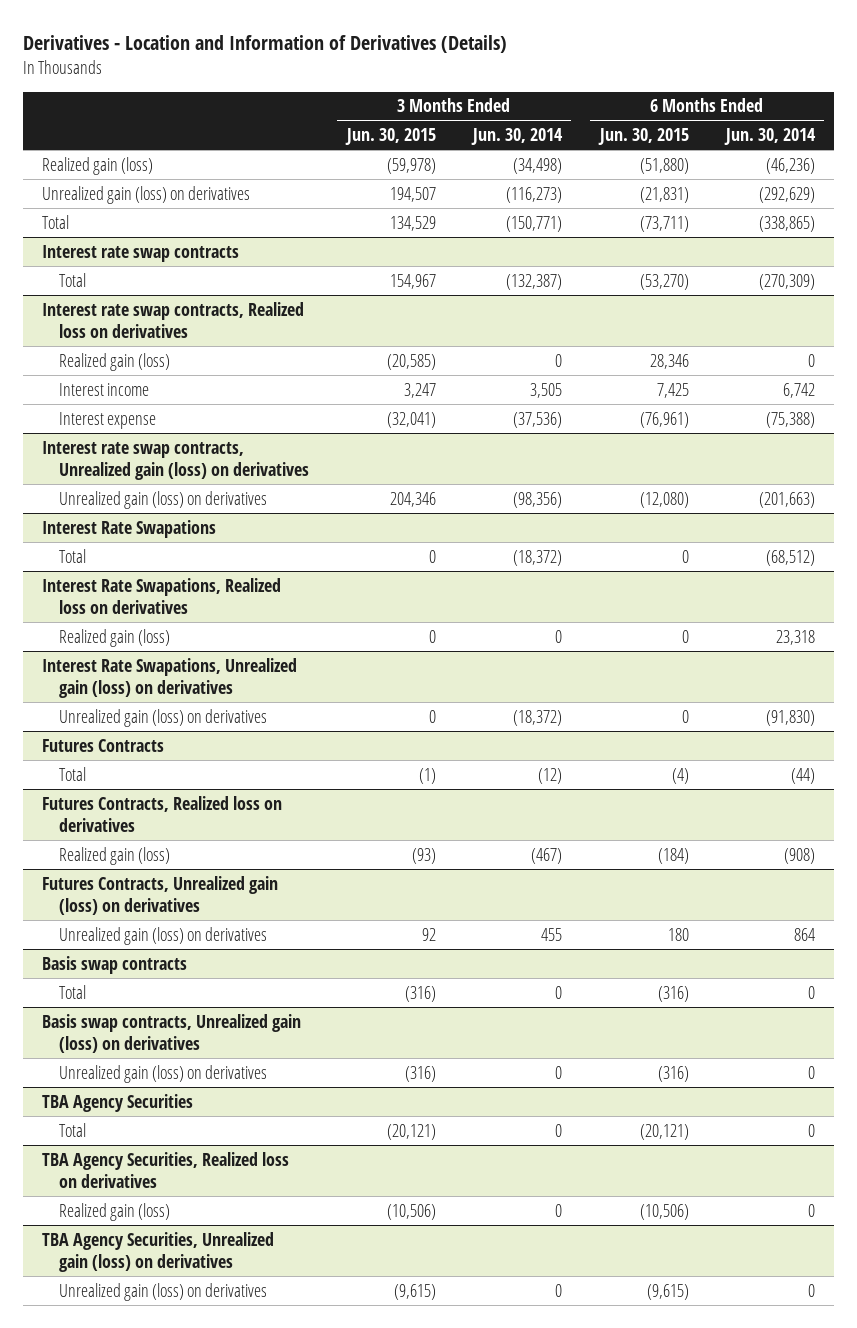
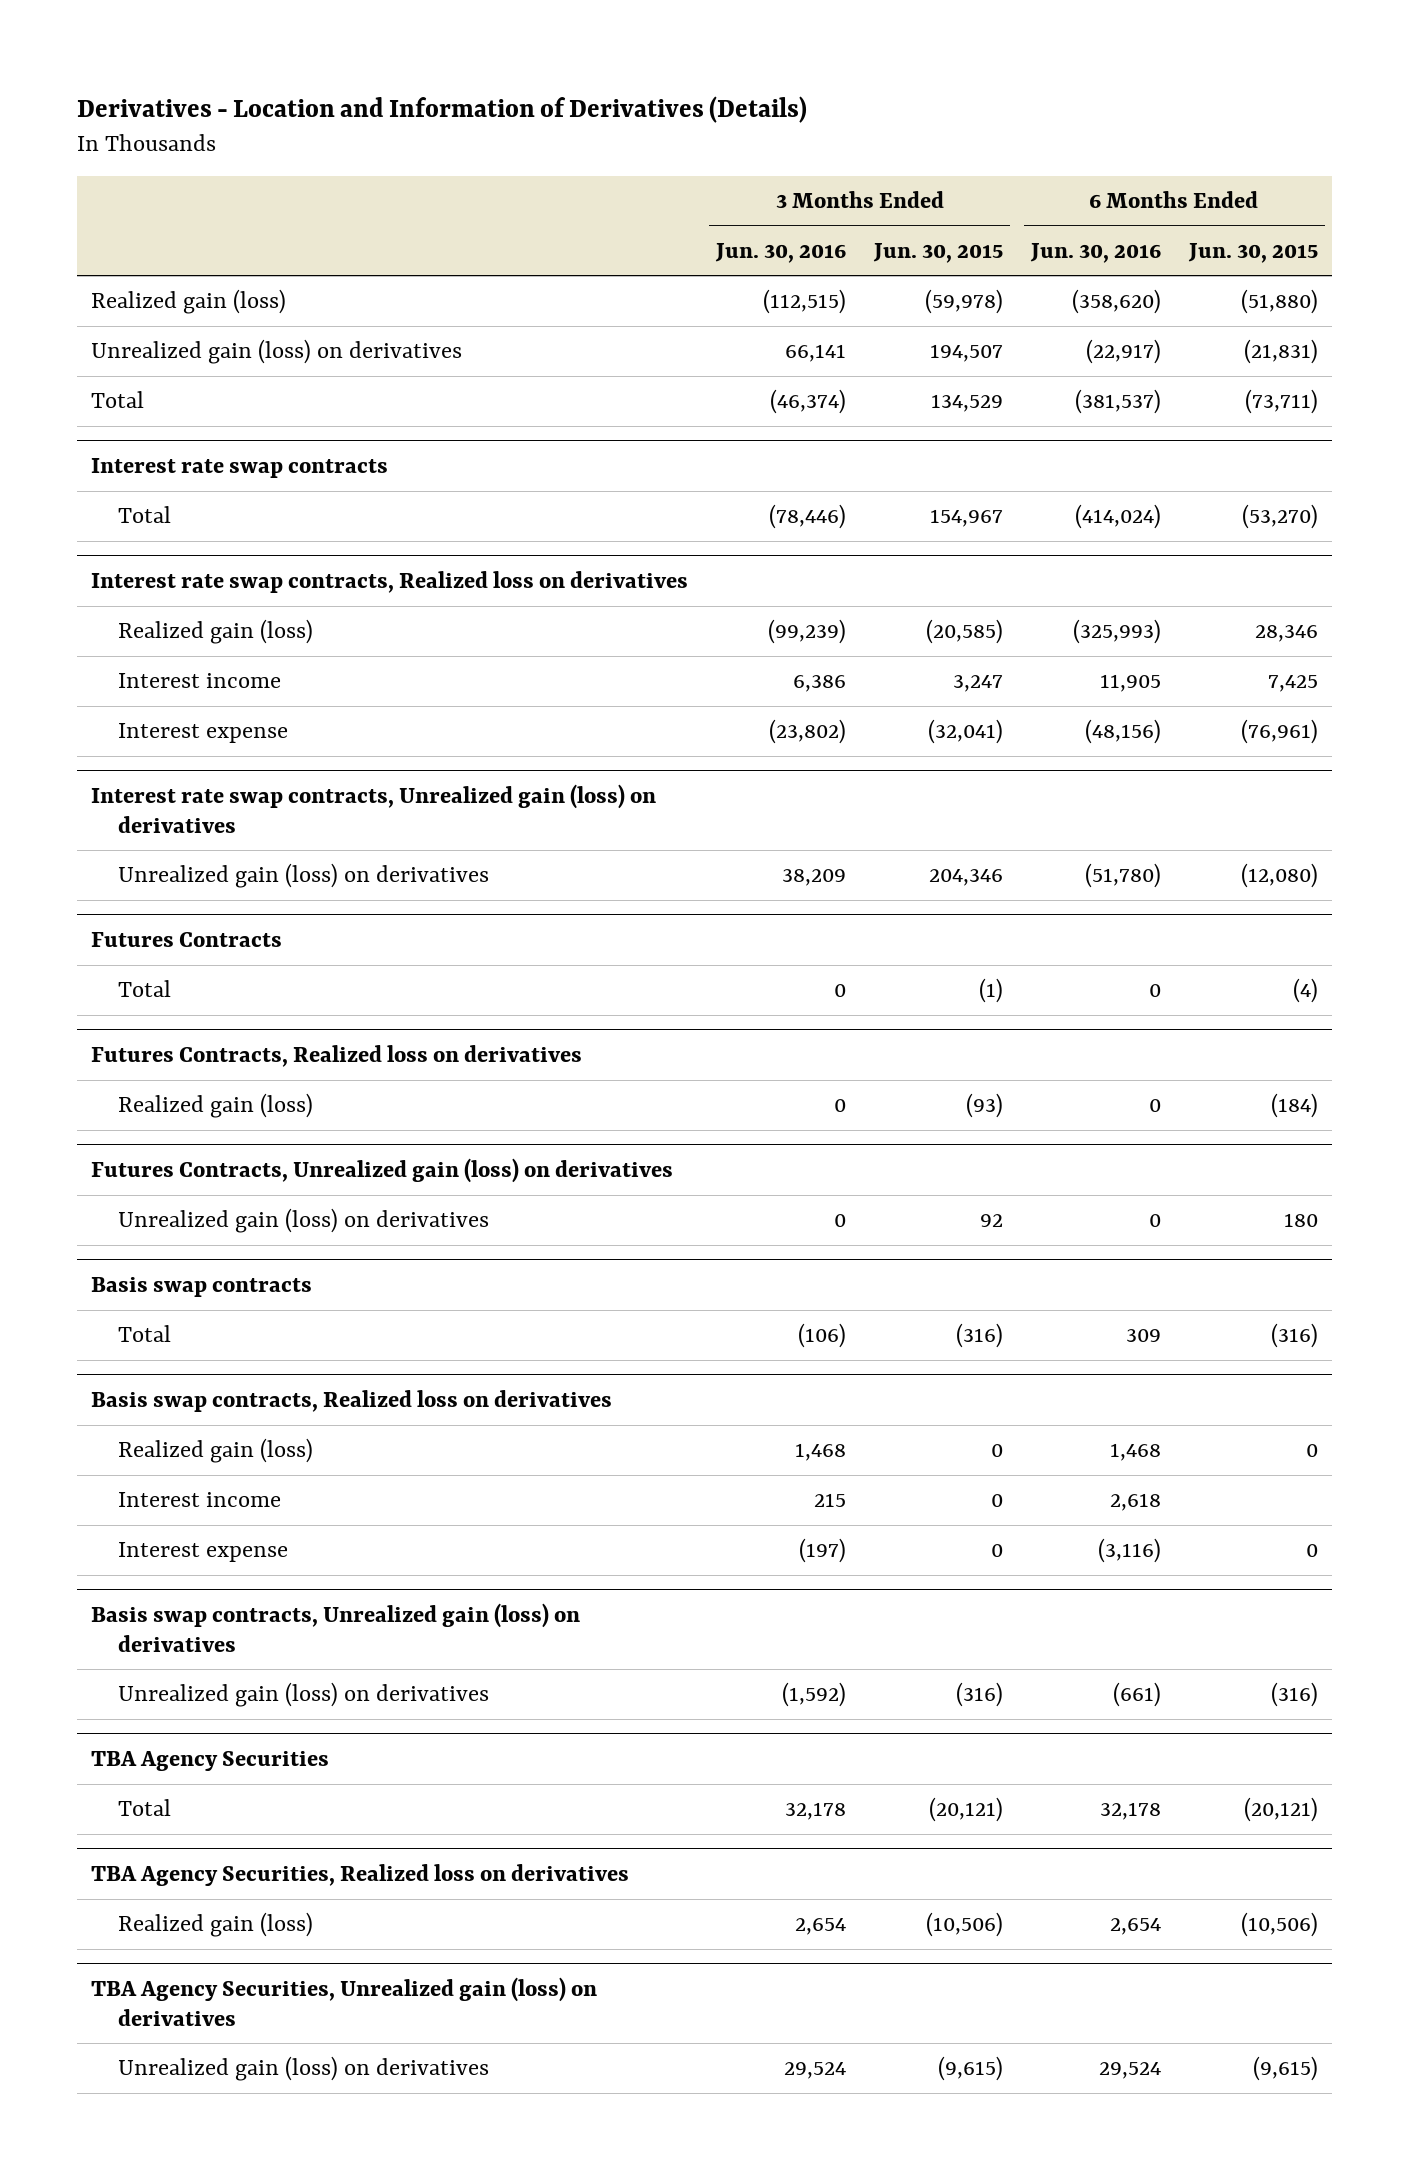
[471,128,564,146] Jun. 30, 2014 -> none
[724,128,817,146] Jun. 30, 2014 -> none
none -> [715,242,847,263] Jun. 30, 2016
none -> [1029,242,1161,263] Jun. 30, 2016
[41,519,216,538] Interest Rate Swapations -> none
[59,548,87,563] Total -> none
[41,577,281,615] Interest Rate Swapations, Realized loss on derivatives -> none
[59,628,171,647] Realized gain (loss) -> none
[41,657,297,699] Interest Rate Swapations, Unrealized gain (loss) on derivatives -> none
[59,708,268,727] Unrealized gain (loss) on derivatives -> none
none -> [91,1389,613,1412] Basis swap contracts, Realized loss on derivatives
none -> [117,1437,313,1463] Realized gain (loss)
none -> [117,1491,281,1507] Interest income
none -> [117,1541,288,1562] Interest expense

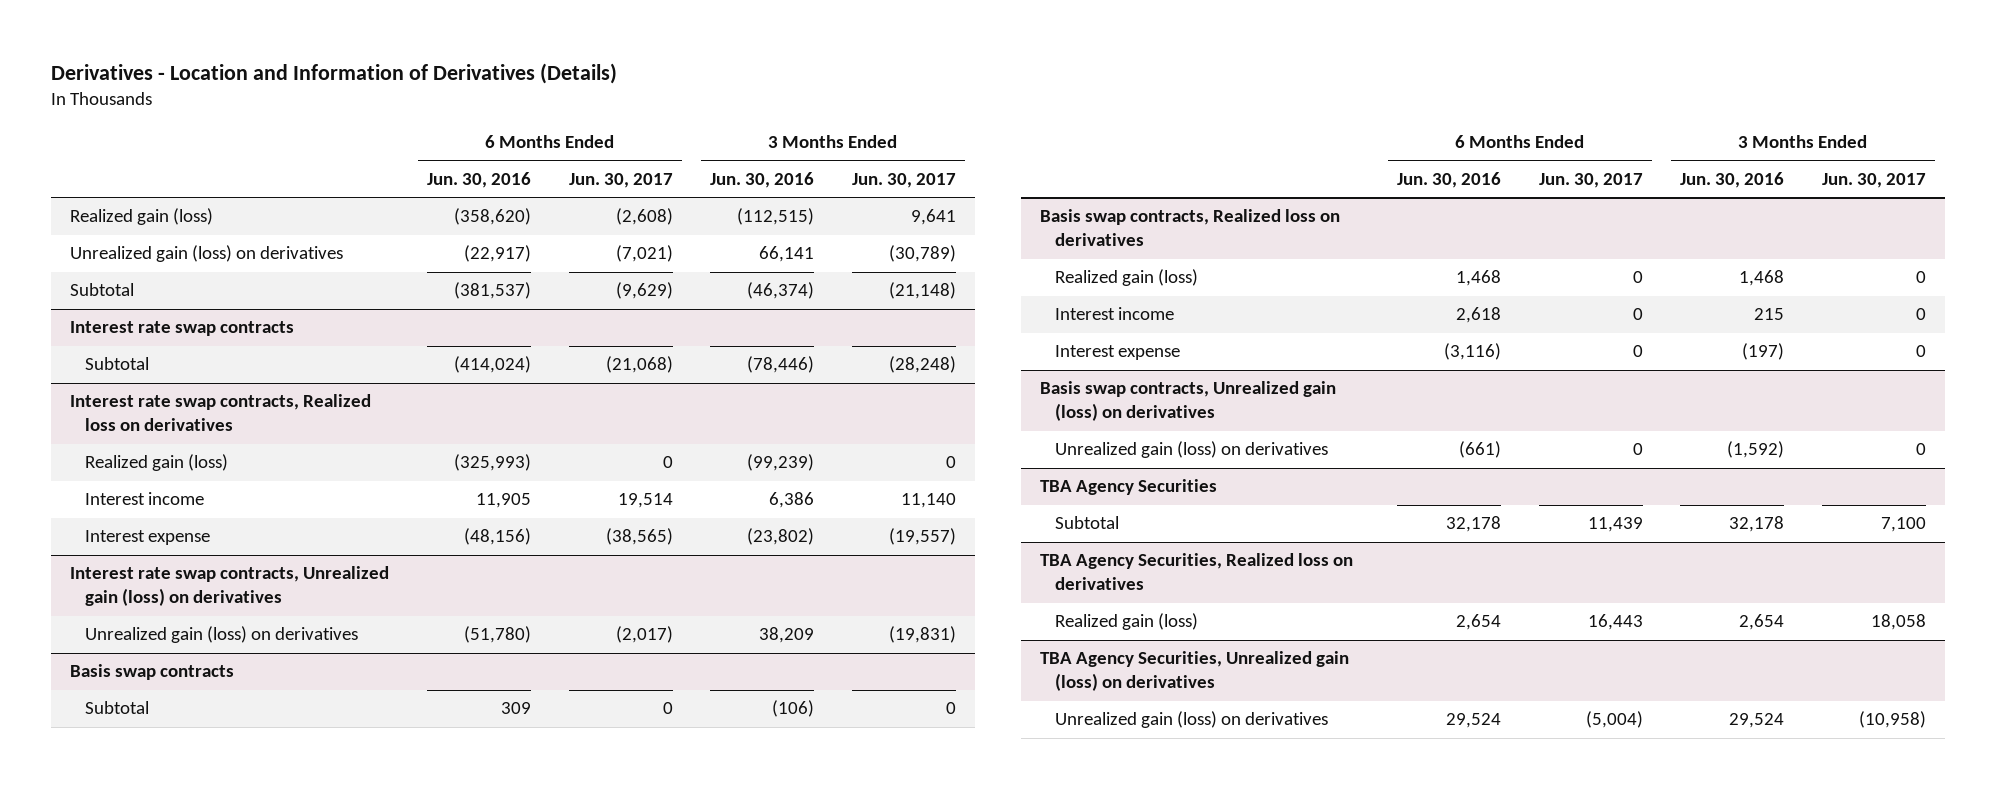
[872,242,1003,263] Jun. 30, 2015 -> none
[1187,242,1318,263] Jun. 30, 2015 -> none
none -> [568,172,673,188] Jun. 30, 2017
none -> [852,172,957,188] Jun. 30, 2017
[91,390,145,408] Total -> [70,283,135,297] Subtotal
[117,505,171,523] Total -> [85,357,150,371] Subtotal
[91,931,283,947] Futures Contracts -> none
[117,979,171,997] Total -> none
[91,1044,583,1067] Futures Contracts, Realized loss on derivatives -> none
[117,1092,313,1118] Realized gain (loss) -> none
[91,1157,674,1183] Futures Contracts, Unrealized gain (loss) on derivatives -> none
[117,1207,489,1233] Unrealized gain (loss) on derivatives -> none
[117,1324,171,1342] Total -> [85,701,150,715] Subtotal
[117,1798,171,1816] Total -> [1055,516,1120,530] Subtotal

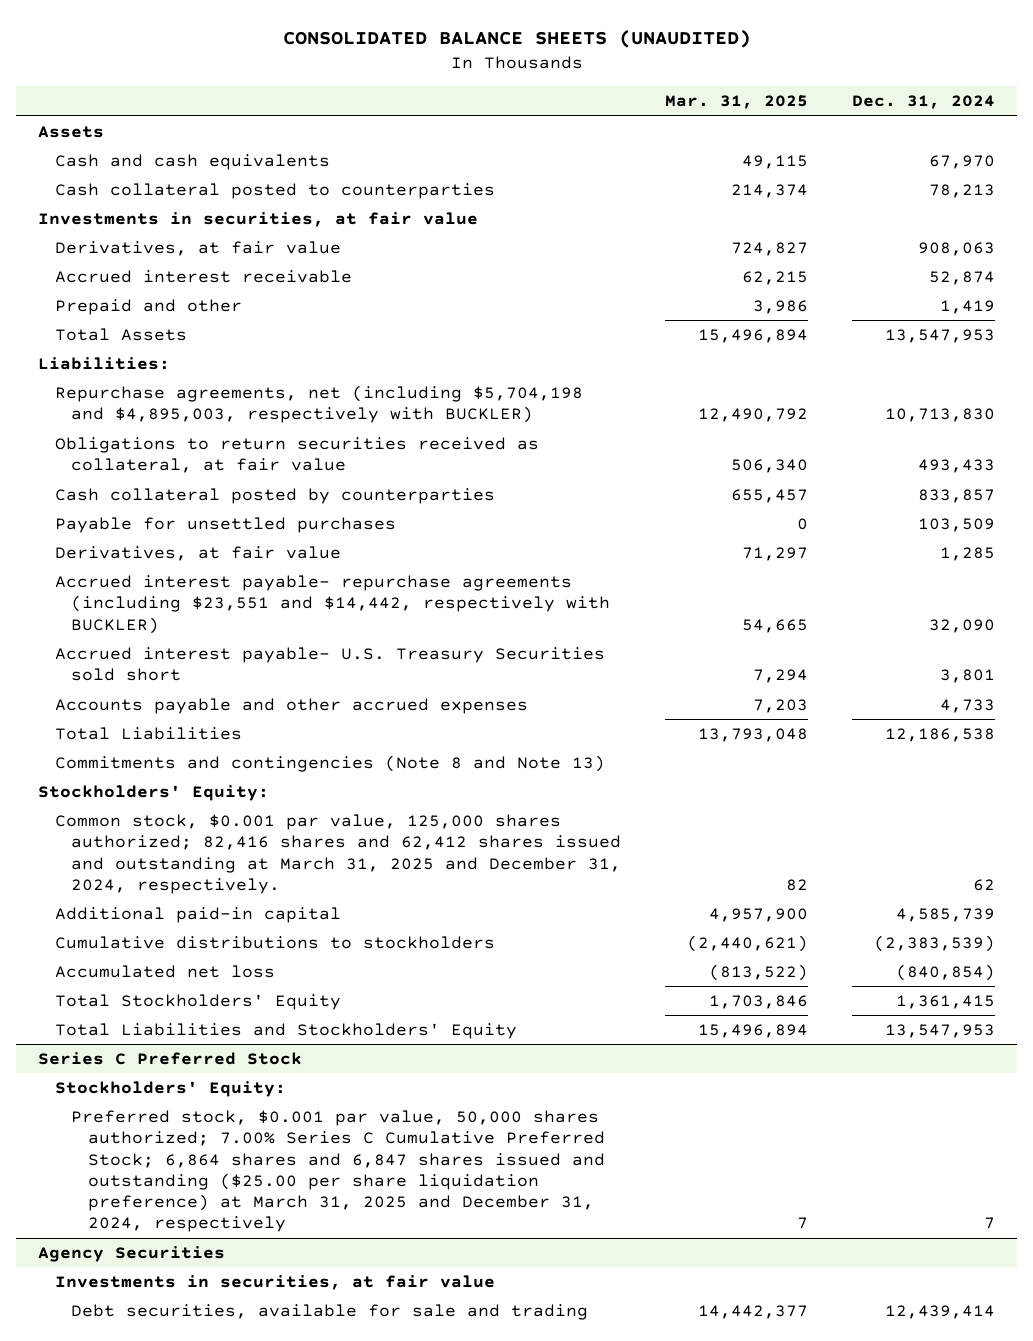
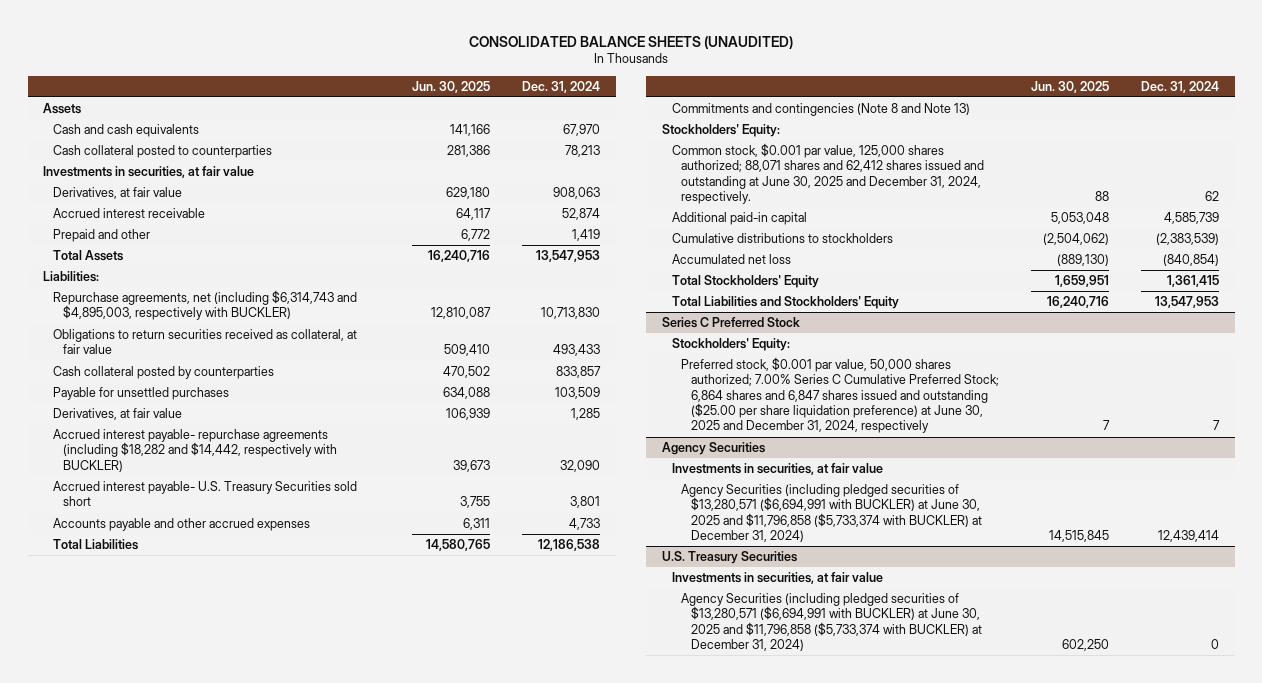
[665,95,809,110] Mar. 31, 2025 -> none
none -> [411,80,490,93] Jun. 30, 2025
[54,385,583,424] Repurchase agreements, net (including $5,704,198 and $4,895,003, respectively with BUCKLER) -> [52,290,357,321] Repurchase agreements, net (including $6,314,743 and $4,895,003, respectively with BUCKLER)
[54,575,611,634] Accrued interest payable- repurchase agreements (including $23,551 and $14,442, respectively with BUCKLER) -> [52,429,337,472] Accrued interest payable- repurchase agreements (including $18,282 and $14,442, respectively with BUCKLER)
[54,814,622,894] Common stock, $0.001 par value, 125,000 shares authorized; 82,416 shares and 62,412 shares issued and outstanding at March 31, 2025 and December 31, 2024, respectively. -> [671,143,985,205] Common stock, $0.001 par value, 125,000 shares authorized; 88,071 shares and 62,412 shares issued and outstanding at June 30, 2025 and December 31, 2024, respectively.
[71,1110,606,1233] Preferred stock, $0.001 par value, 50,000 shares authorized; 7.00% Series C Cumulative Preferred Stock; 6,864 shares and 6,847 shares issued and outstanding ($25.00 per share liquidation preference) at March 31, 2025 and December 31, 2024, respectively -> [681,357,999,434] Preferred stock, $0.001 par value, 50,000 shares authorized; 7.00% Series C Cumulative Preferred Stock; 6,864 shares and 6,847 shares issued and outstanding ($25.00 per share liquidation preference) at June 30, 2025 and December 31, 2024, respectively
[71,1304,589,1321] Debt securities, available for sale and trading -> [681,484,982,543] Agency Securities (including pledged securities of $13,280,571 ($6,694,991 with BUCKLER) at June 30, 2025 and $11,796,858 ($5,733,374 with BUCKLER) at December 31, 2024)
none -> [662,551,798,565] U.S. Treasury Securities
none -> [671,572,883,585] Investments in securities, at fair value
none -> [681,593,982,652] Agency Securities (including pledged securities of $13,280,571 ($6,694,991 with BUCKLER) at June 30, 2025 and $11,796,858 ($5,733,374 with BUCKLER) at December 31, 2024)

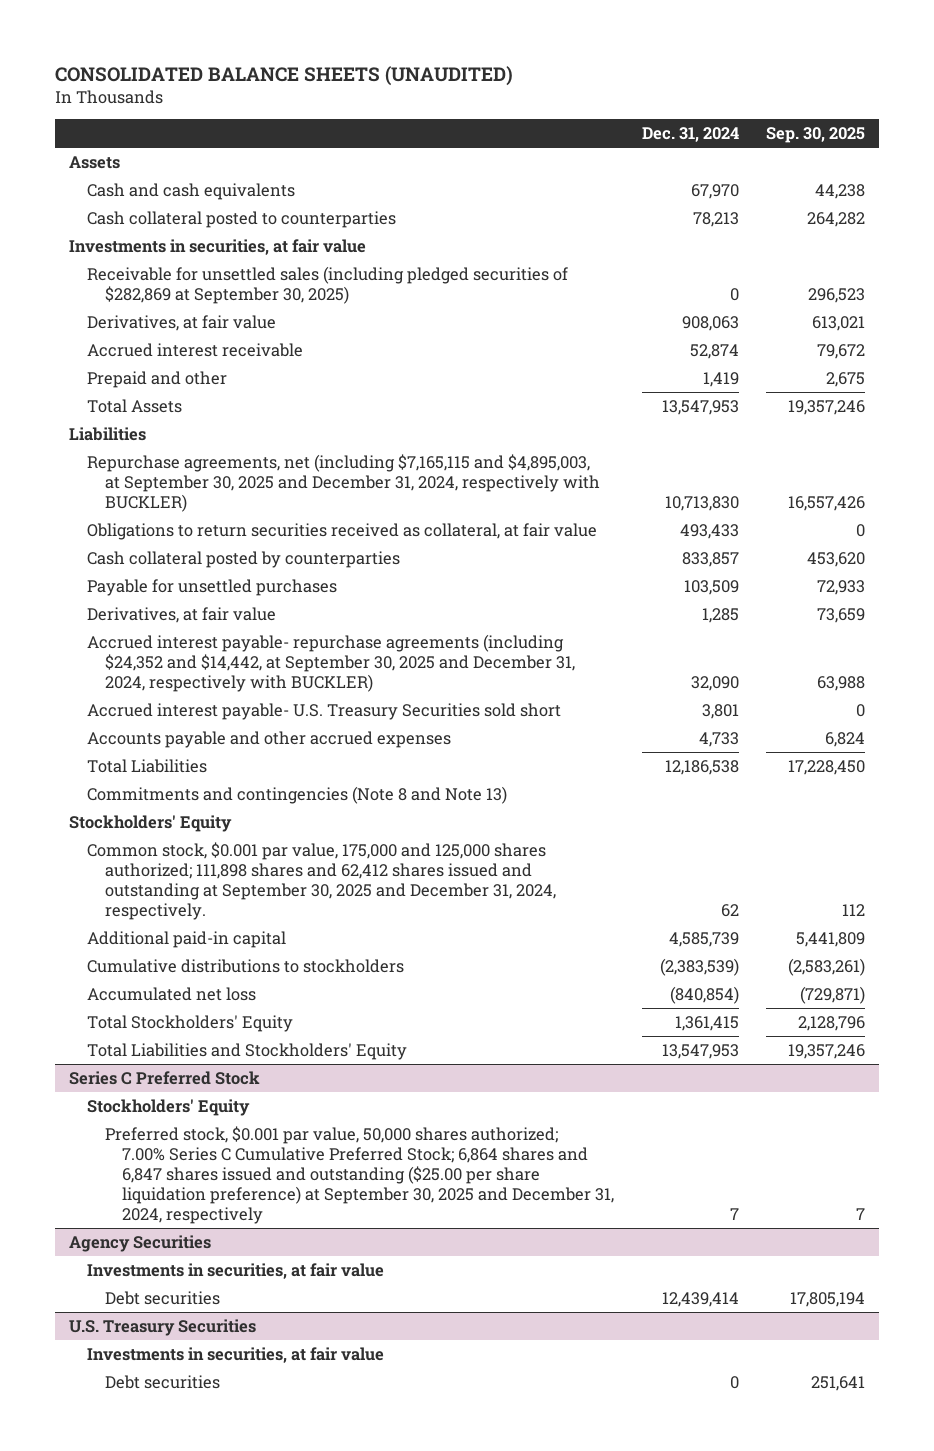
[411,80,490,93] Jun. 30, 2025 -> none
none -> [766,127,866,144] Sep. 30, 2025
none -> [86,266,568,305] Receivable for unsettled sales (including pledged securities of $282,869 at September 30, 2025)
[43,271,100,283] Liabilities: -> [69,427,147,442] Liabilities
[52,290,357,321] Repurchase agreements, net (including $6,314,743 and $4,895,003, respectively with BUCKLER) -> [86,454,600,513] Repurchase agreements, net (including $7,165,115 and $4,895,003, at September 30, 2025 and December 31, 2024, respectively with BUCKLER)
[52,429,337,472] Accrued interest payable- repurchase agreements (including $18,282 and $14,442, respectively with BUCKLER) -> [86,634,575,693] Accrued interest payable- repurchase agreements (including $24,352 and $14,442, at September 30, 2025 and December 31, 2024, respectively with BUCKLER)
[662,124,781,138] Stockholders' Equity: -> [69,815,233,833] Stockholders' Equity
[671,143,985,205] Common stock, $0.001 par value, 125,000 shares authorized; 88,071 shares and 62,412 shares issued and outstanding at June 30, 2025 and December 31, 2024, respectively. -> [86,842,556,921] Common stock, $0.001 par value, 175,000 and 125,000 shares authorized; 111,898 shares and 62,412 shares issued and outstanding at September 30, 2025 and December 31, 2024, respectively.
[671,338,790,352] Stockholders' Equity: -> [86,1099,250,1117] Stockholders' Equity
[681,357,999,434] Preferred stock, $0.001 par value, 50,000 shares authorized; 7.00% Series C Cumulative Preferred Stock; 6,864 shares and 6,847 shares issued and outstanding ($25.00 per share liquidation preference) at June 30, 2025 and December 31, 2024, respectively -> [104,1126,615,1225] Preferred stock, $0.001 par value, 50,000 shares authorized; 7.00% Series C Cumulative Preferred Stock; 6,864 shares and 6,847 shares issued and outstanding ($25.00 per share liquidation preference) at September 30, 2025 and December 31, 2024, respectively
[681,484,982,543] Agency Securities (including pledged securities of $13,280,571 ($6,694,991 with BUCKLER) at June 30, 2025 and $11,796,858 ($5,733,374 with BUCKLER) at December 31, 2024) -> [104,1291,220,1306] Debt securities
[681,593,982,652] Agency Securities (including pledged securities of $13,280,571 ($6,694,991 with BUCKLER) at June 30, 2025 and $11,796,858 ($5,733,374 with BUCKLER) at December 31, 2024) -> [104,1375,220,1390] Debt securities

